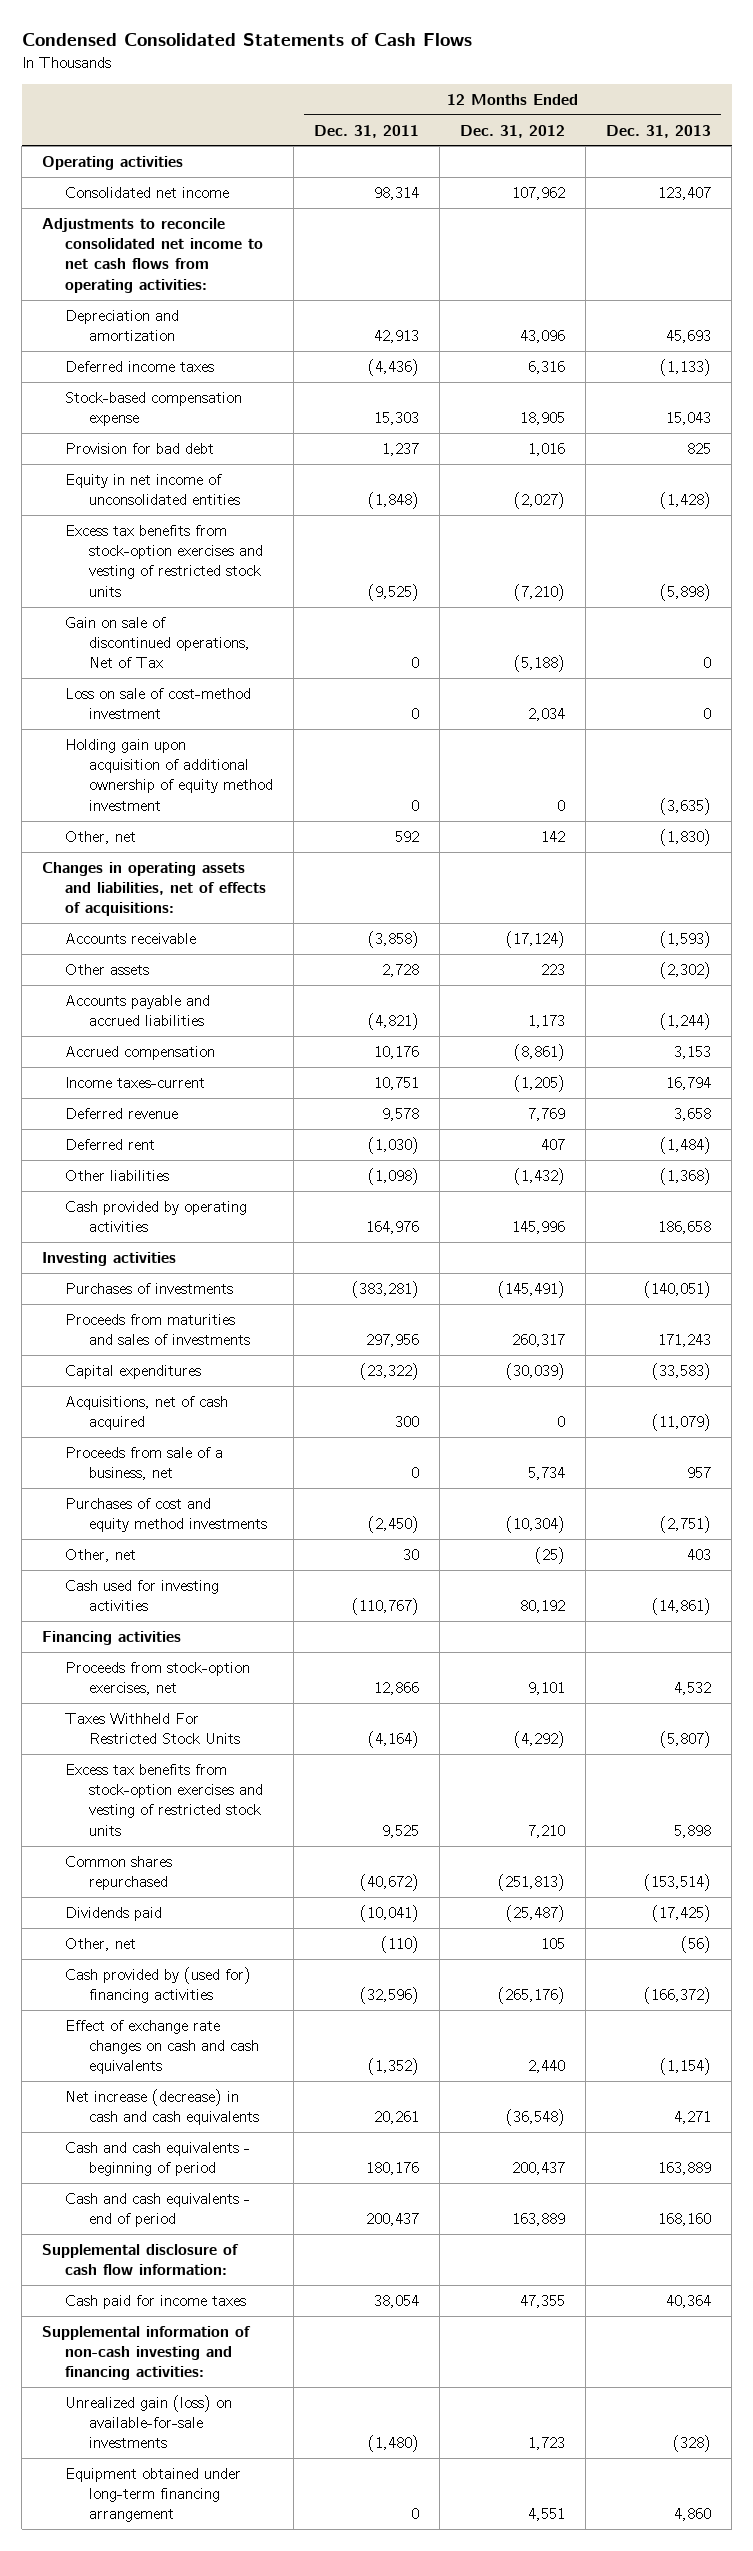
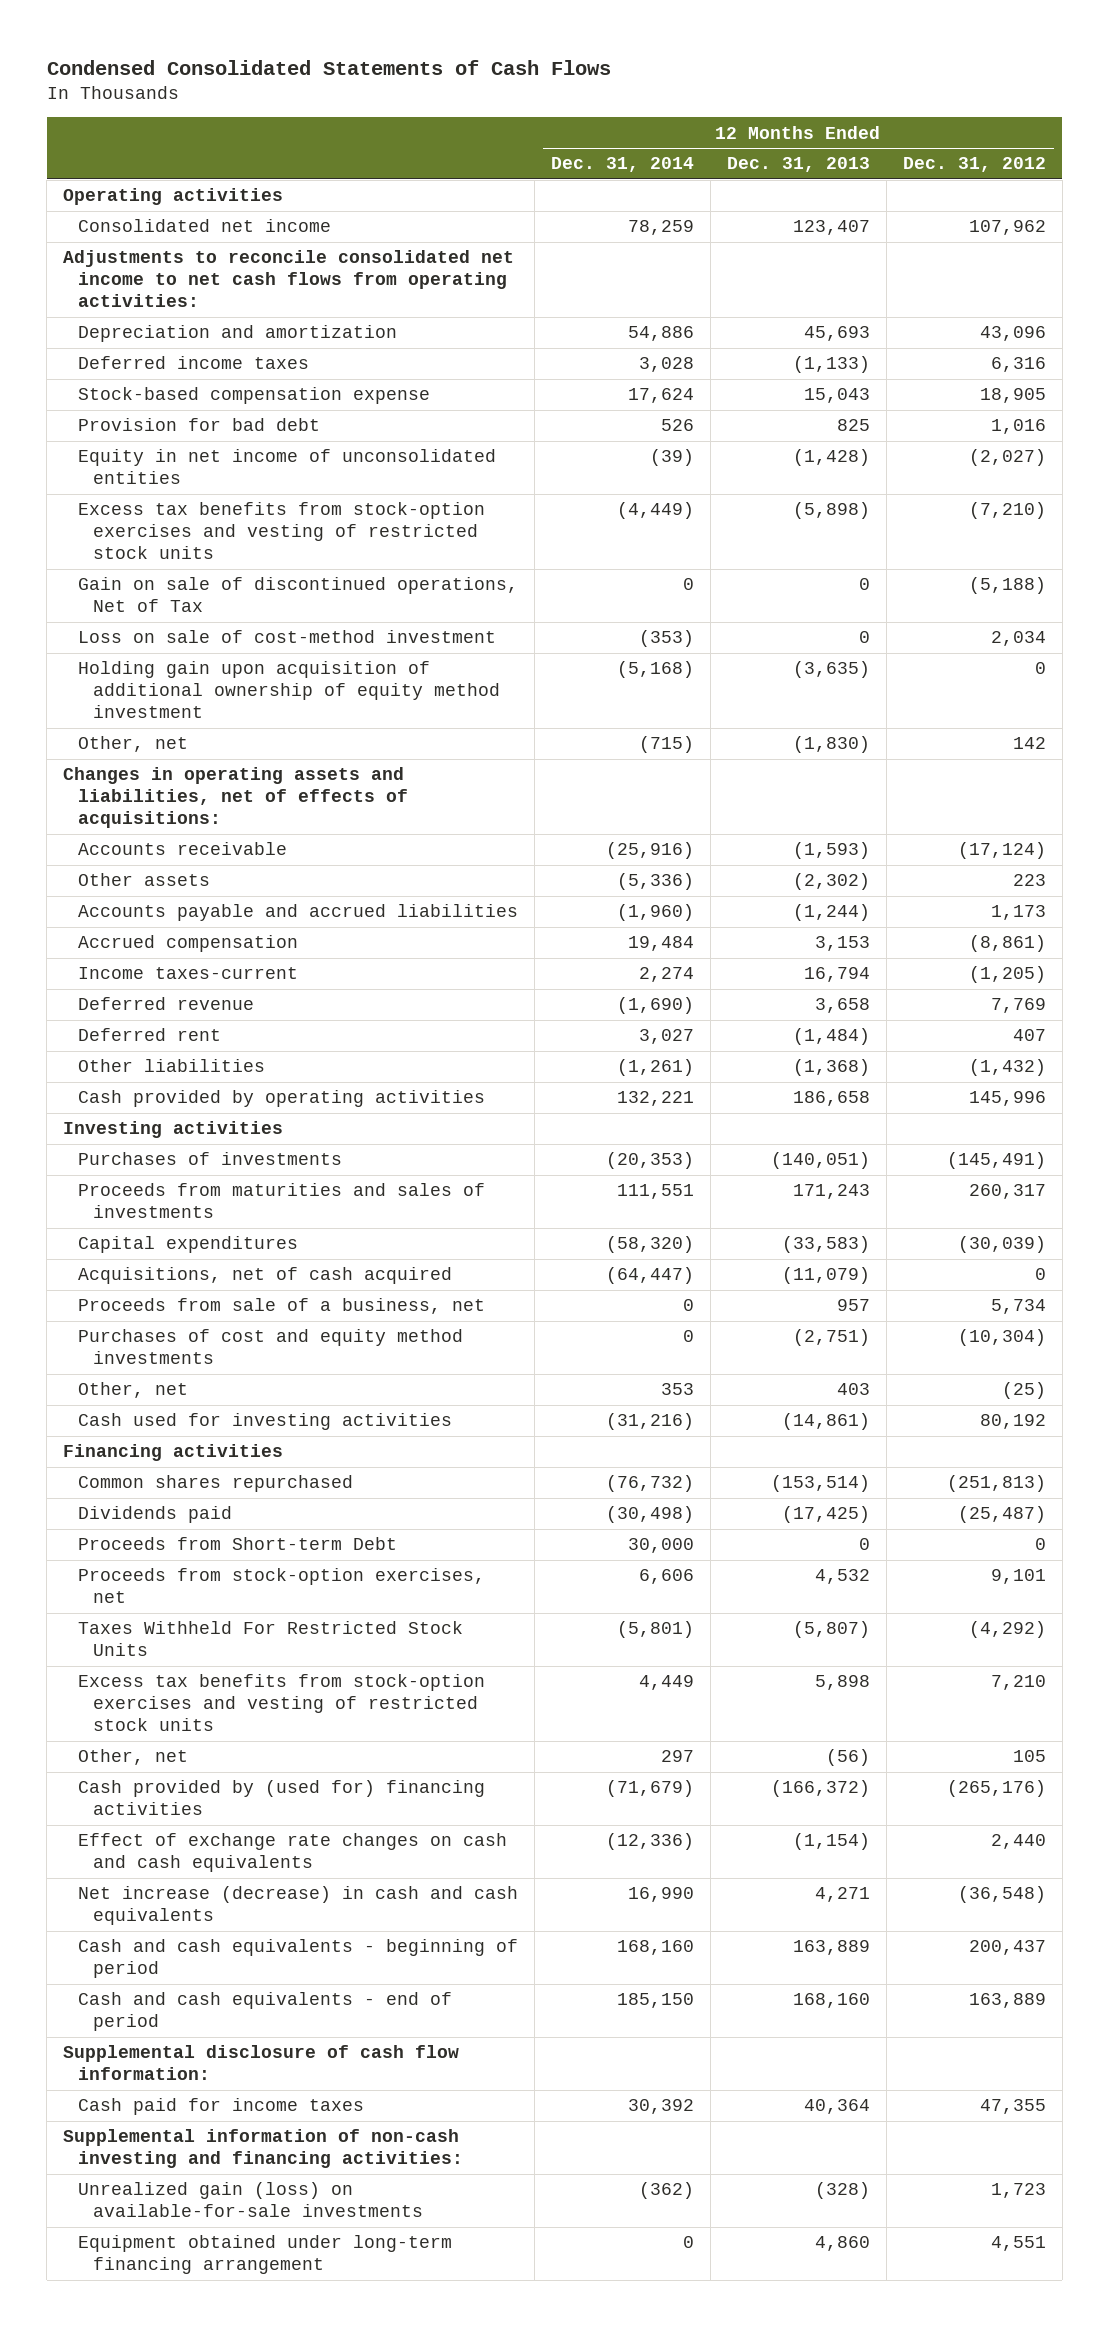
[313,124,419,138] Dec. 31, 2011 -> none
none -> [550,157,694,173] Dec. 31, 2014
[65,1855,173,1891] Common shares repurchased -> [77,1475,353,1493] Common shares repurchased
[65,1906,163,1921] Dividends paid -> [77,1506,232,1524] Dividends paid
none -> [77,1537,397,1551] Proceeds from Short-term Debt

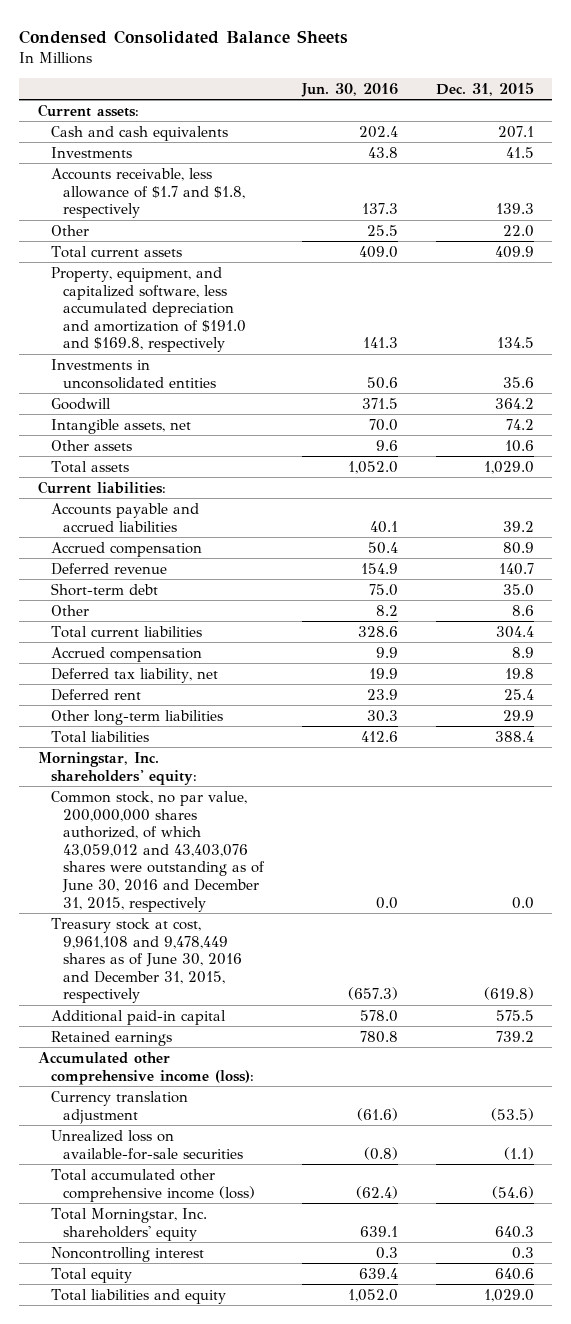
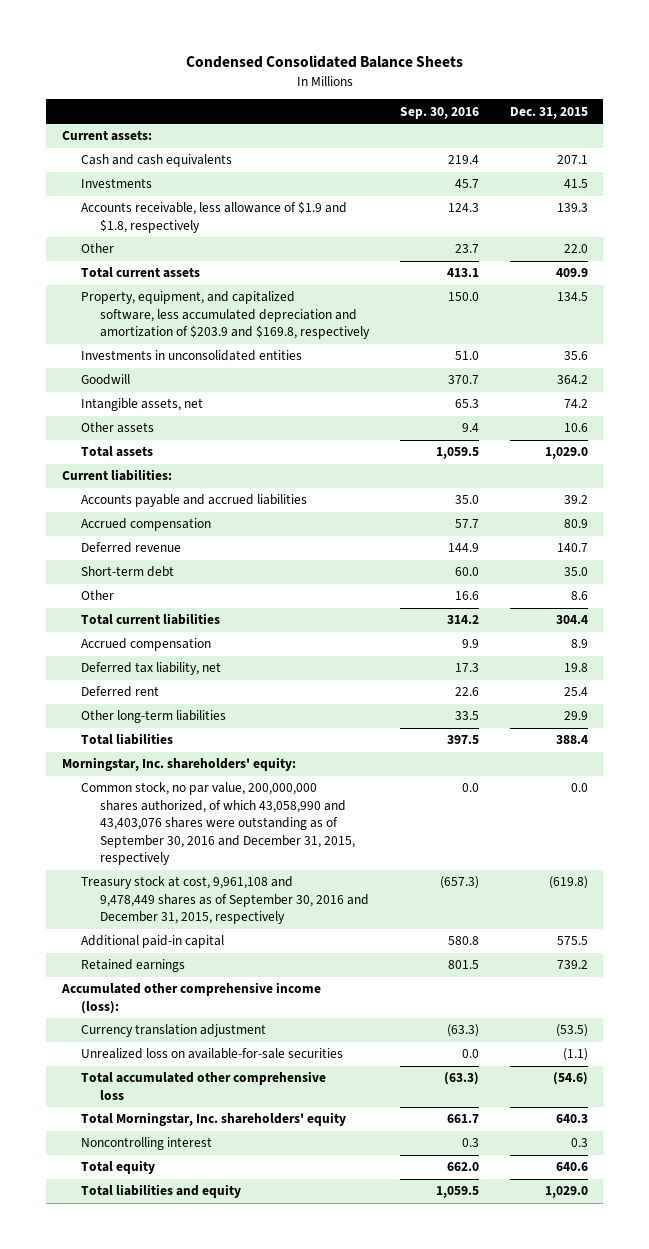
[301,82,399,97] Jun. 30, 2016 -> none
none -> [399,106,479,119] Sep. 30, 2016
[50,167,246,219] Accounts receivable, less allowance of $1.7 and $1.8, respectively -> [80,201,347,233] Accounts receivable, less allowance of $1.9 and $1.8, respectively
[50,266,247,353] Property, equipment, and capitalized software, less accumulated depreciation and amortization of $191.0 and $169.8, respectively -> [80,291,370,340] Property, equipment, and capitalized software, less accumulated depreciation and amortization of $203.9 and $169.8, respectively
[50,790,266,912] Common stock, no par value, 200,000,000 shares authorized, of which 43,059,012 and 43,403,076 shares were outstanding as of June 30, 2016 and December 31, 2015, respectively -> [80,782,355,866] Common stock, no par value, 200,000,000 shares authorized, of which 43,058,990 and 43,403,076 shares were outstanding as of September 30, 2016 and December 31, 2015, respectively
[50,917,243,1004] Treasury stock at cost, 9,961,108 and 9,478,449 shares as of June 30, 2016 and December 31, 2015, respectively -> [80,876,369,925] Treasury stock at cost, 9,961,108 and 9,478,449 shares as of September 30, 2016 and December 31, 2015, respectively
[50,1168,256,1202] Total accumulated other comprehensive income (loss) -> [80,1071,326,1100] Total accumulated other comprehensive loss

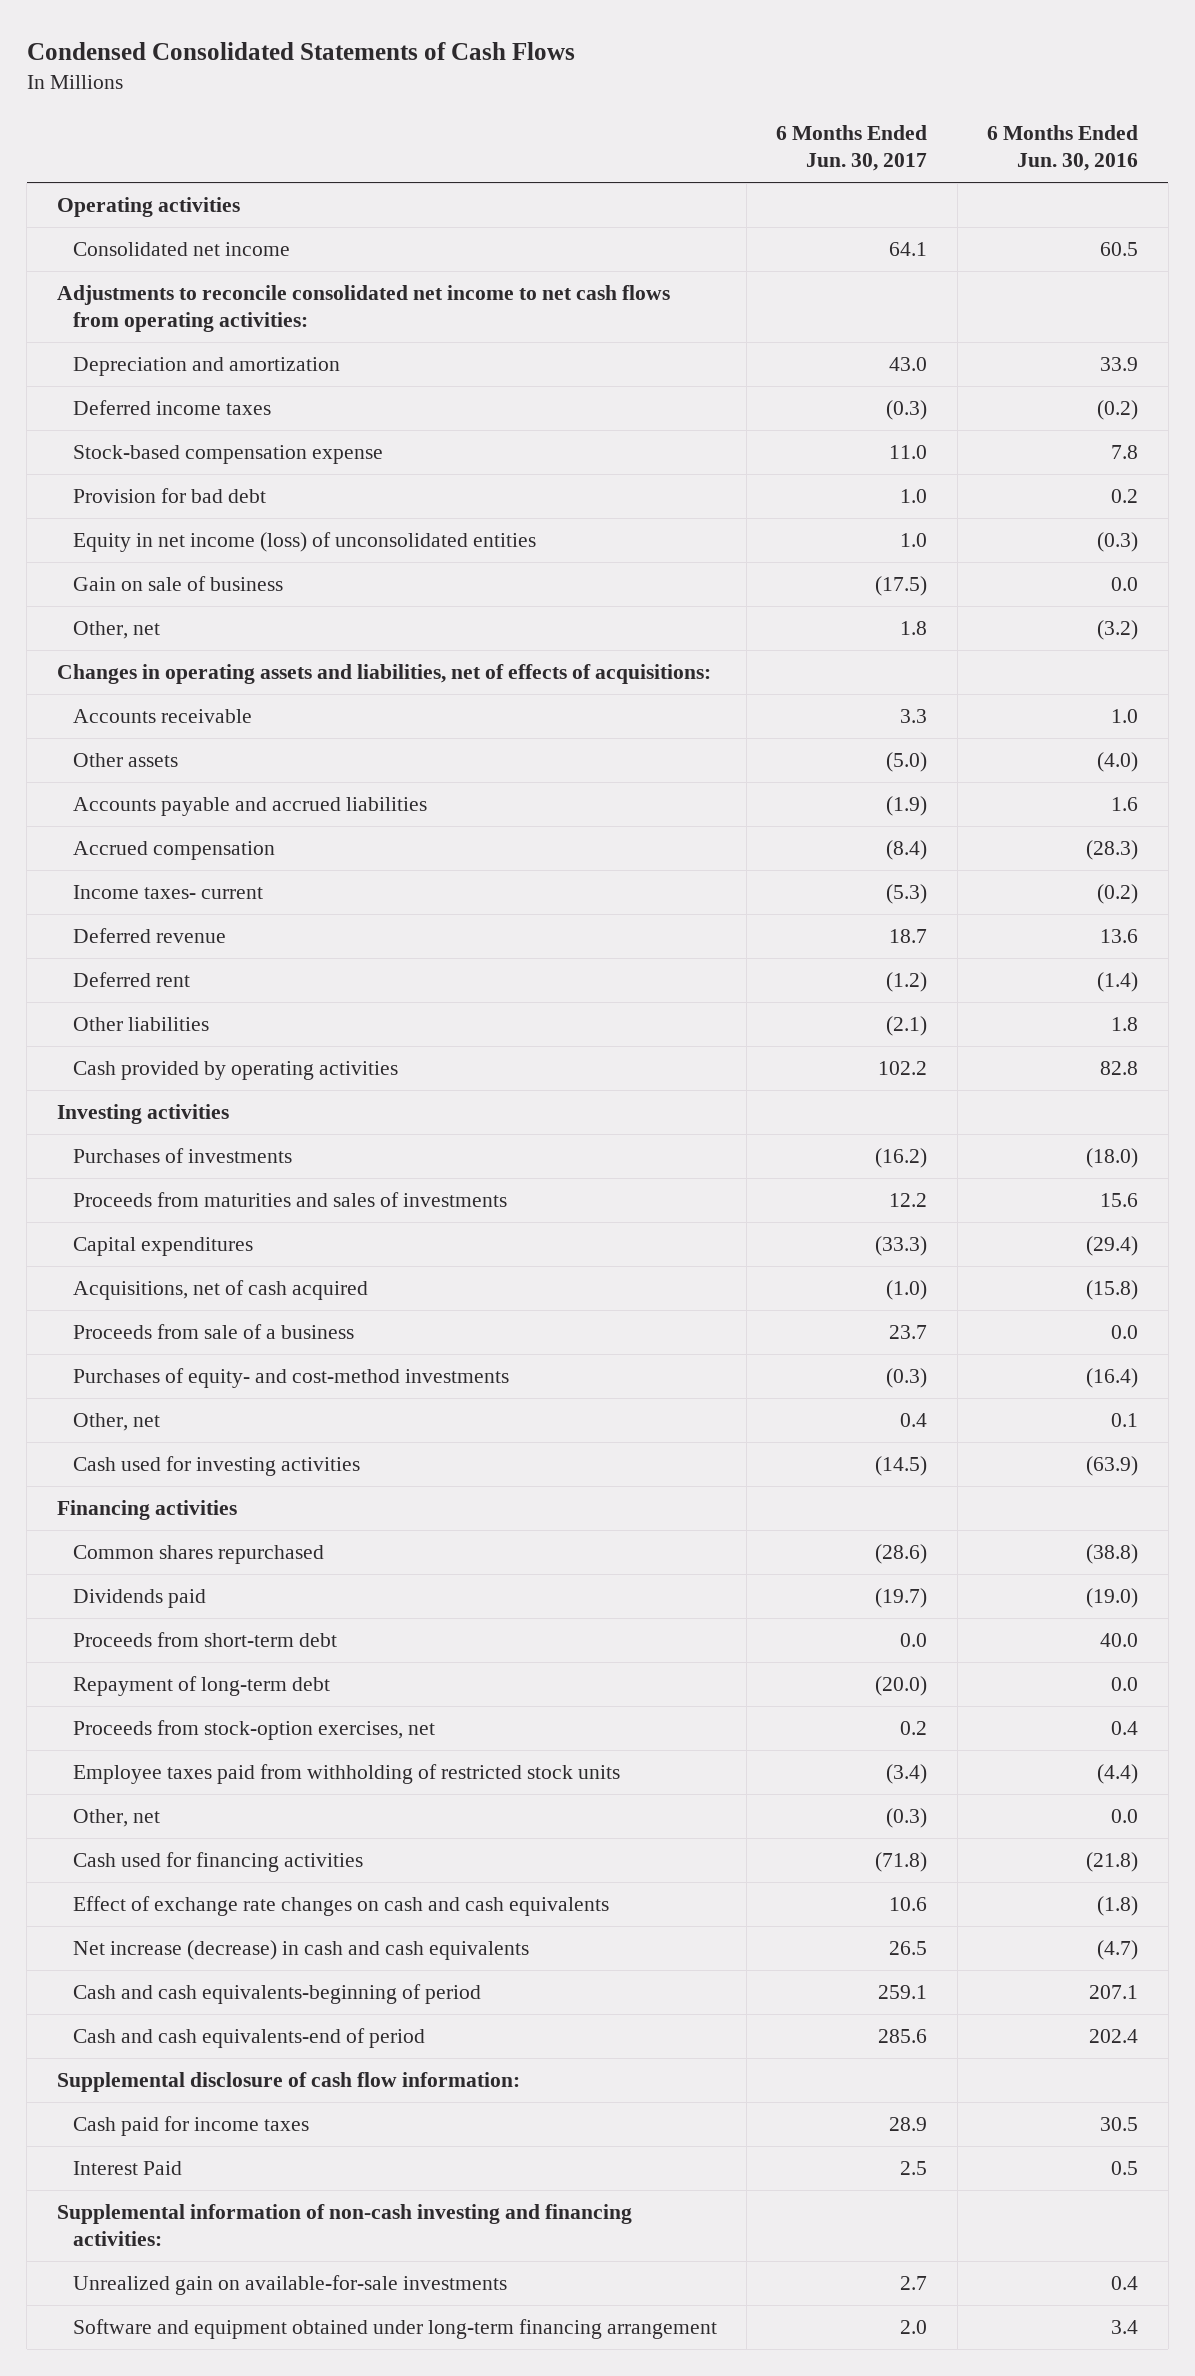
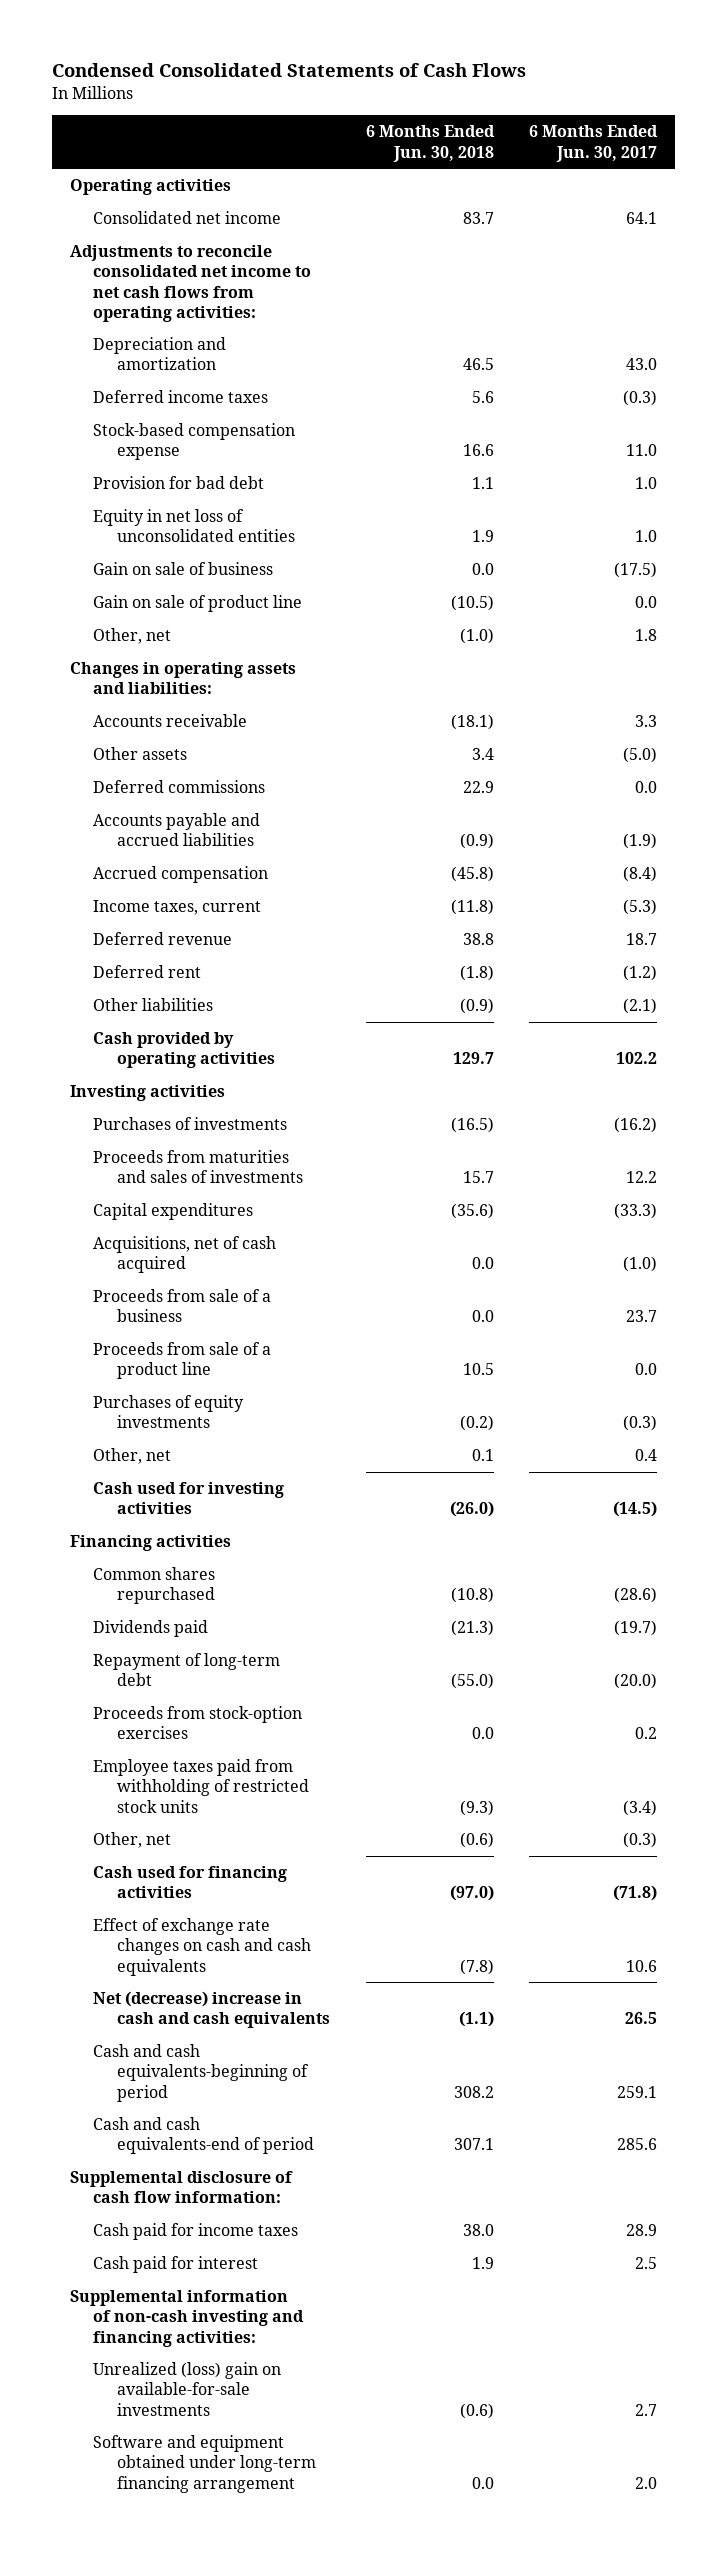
[987,125,1139,172] 6 Months Ended Jun. 30, 2016 -> none
none -> [365,125,495,162] 6 Months Ended Jun. 30, 2018
[72,532,536,553] Equity in net income (loss) of unconsolidated entities -> [93,509,295,543] Equity in net loss of unconsolidated entities
none -> [93,595,303,613] Gain on sale of product line
[56,664,711,685] Changes in operating assets and liabilities, net of effects of acquisitions: -> [70,662,297,695] Changes in operating assets and liabilities:
none -> [93,780,266,794] Deferred commissions
[72,885,263,900] Income taxes- current -> [93,900,262,916] Income taxes, current
none -> [93,1342,272,1380] Proceeds from sale of a product line
[72,1368,509,1389] Purchases of equity- and cost-method investments -> [93,1395,245,1429] Purchases of equity investments
[72,1632,337,1648] Proceeds from short-term debt -> none
[72,1720,435,1741] Proceeds from stock-option exercises, net -> [93,1706,303,1740] Proceeds from stock-option exercises
[72,1940,529,1961] Net increase (decrease) in cash and cash equivalents -> [93,1991,330,2029] Net (decrease) increase in cash and cash equivalents
[72,2161,182,2176] Interest Paid -> [93,2256,259,2274] Cash paid for interest
[72,2275,507,2296] Unrealized gain on available-for-sale investments -> [93,2362,282,2416] Unrealized (loss) gain on available-for-sale investments

